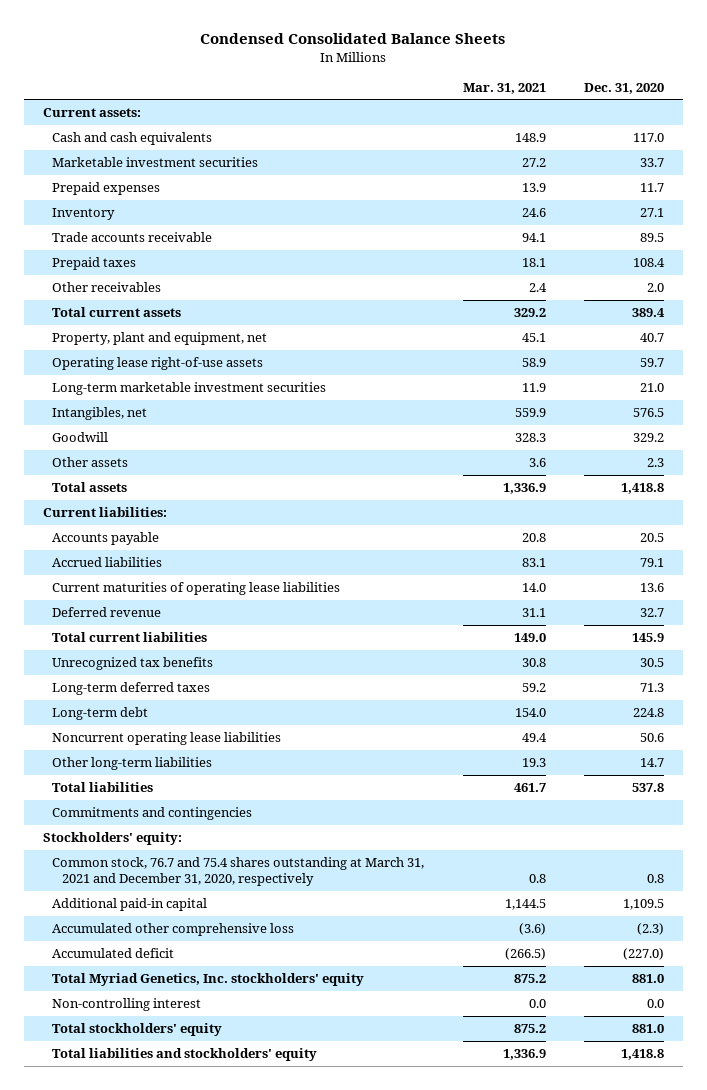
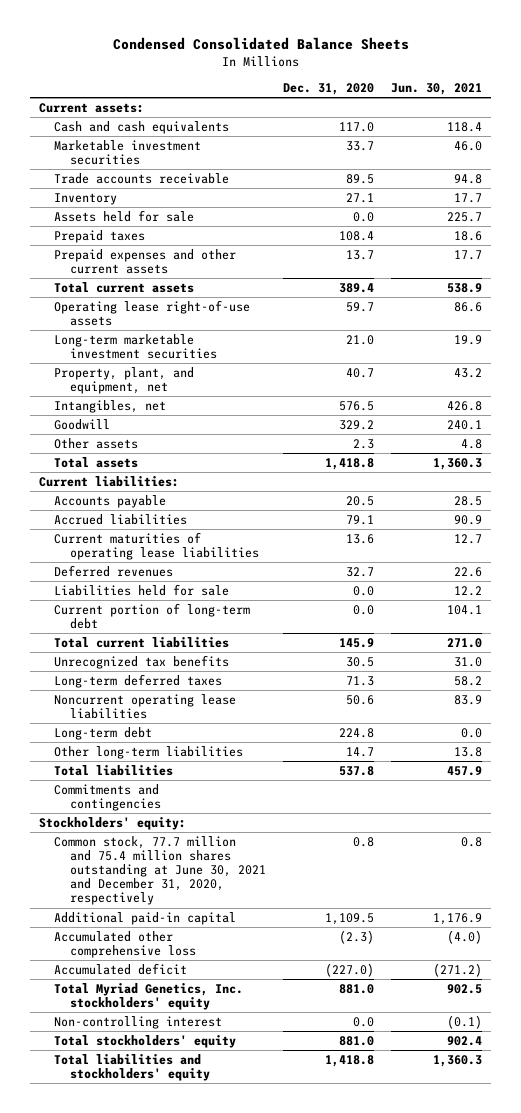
[462,82,546,94] Mar. 31, 2021 -> none
none -> [391,82,483,95] Jun. 30, 2021
[52,182,161,196] Prepaid expenses -> none
[52,208,116,221] Inventory -> [54,192,118,205] Inventory
none -> [54,209,195,222] Assets held for sale
[52,282,162,293] Other receivables -> none
none -> [54,248,237,275] Prepaid expenses and other current assets
[52,332,268,346] Property, plant and equipment, net -> none
none -> [54,366,195,395] Property, plant, and equipment, net
[52,607,162,618] Deferred revenue -> [54,564,174,577] Deferred revenues
none -> [54,583,230,596] Liabilities held for sale
none -> [54,602,251,630] Current portion of long-term debt
[52,707,149,721] Long-term debt -> [54,726,153,740] Long-term debt
[52,857,425,887] Common stock, 76.7 and 75.4 shares outstanding at March 31, 2021 and December 31, 2020, respectively -> [54,835,267,906] Common stock, 77.7 million and 75.4 million shares outstanding at June 30, 2021 and December 31, 2020, respectively

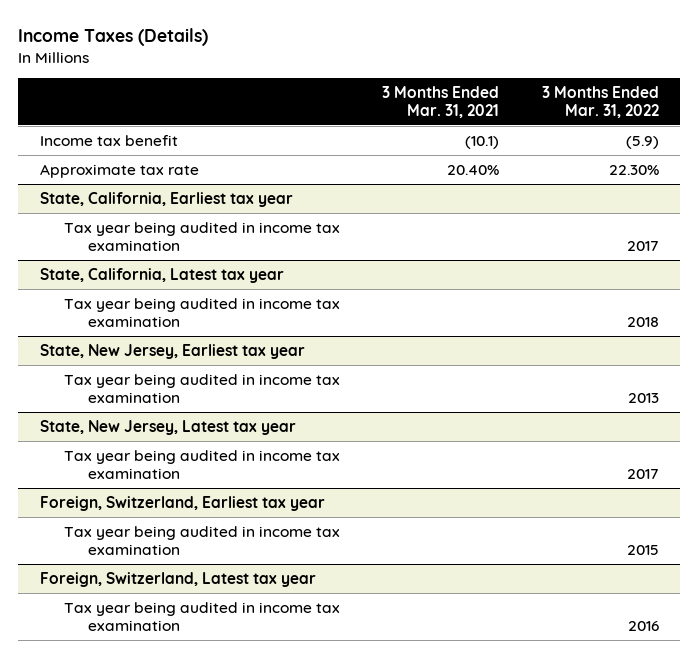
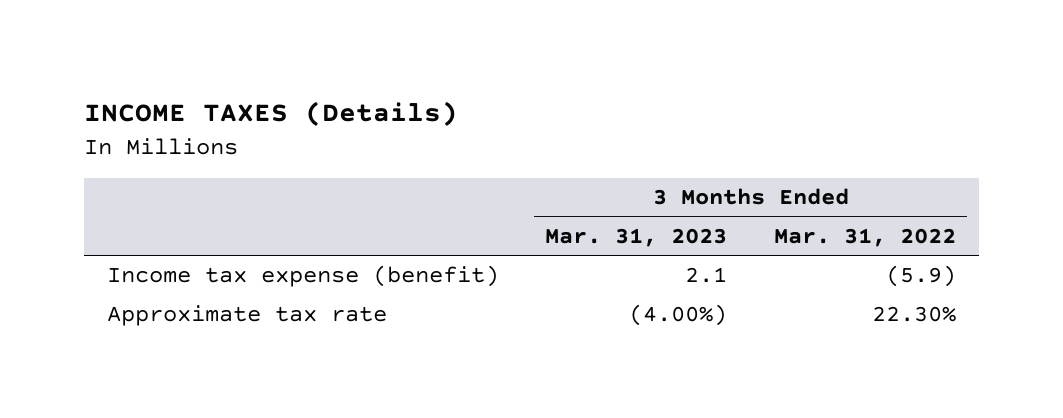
[18,28,209,47] Income Taxes (Details) -> [83,101,458,127] INCOME TAXES (Details)
[382,85,500,119] 3 Months Ended Mar. 31, 2021 -> none
none -> [545,227,728,247] Mar. 31, 2023
[39,134,178,146] Income tax benefit -> [106,265,499,288] Income tax expense (benefit)
[39,191,293,207] State, California, Earliest tax year -> none
[63,221,340,252] Tax year being audited in income tax examination -> none
[39,267,284,283] State, California, Latest tax year -> none
[63,297,340,328] Tax year being audited in income tax examination -> none
[39,343,305,359] State, New Jersey, Earliest tax year -> none
[63,373,340,404] Tax year being audited in income tax examination -> none
[39,419,296,435] State, New Jersey, Latest tax year -> none
[63,449,340,480] Tax year being audited in income tax examination -> none
[39,495,325,511] Foreign, Switzerland, Earliest tax year -> none
[63,525,340,556] Tax year being audited in income tax examination -> none
[39,571,316,587] Foreign, Switzerland, Latest tax year -> none
[63,601,340,632] Tax year being audited in income tax examination -> none

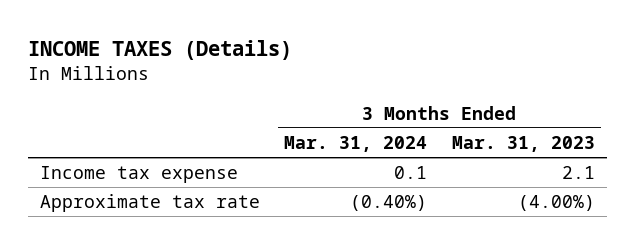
[773,227,956,247] Mar. 31, 2022 -> none
none -> [284,135,428,152] Mar. 31, 2024
[106,265,499,288] Income tax expense (benefit) -> [40,166,239,184] Income tax expense

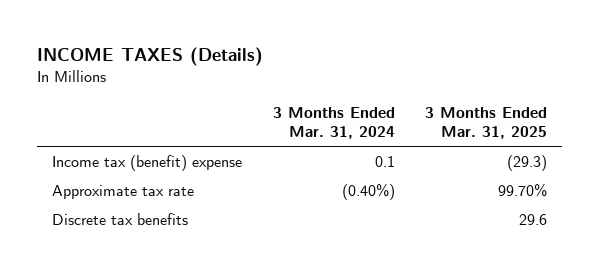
[451,135,595,152] Mar. 31, 2023 -> none
none -> [425,106,548,139] 3 Months Ended Mar. 31, 2025
[40,166,239,184] Income tax expense -> [52,155,243,172] Income tax (benefit) expense
none -> [52,213,189,226] Discrete tax benefits

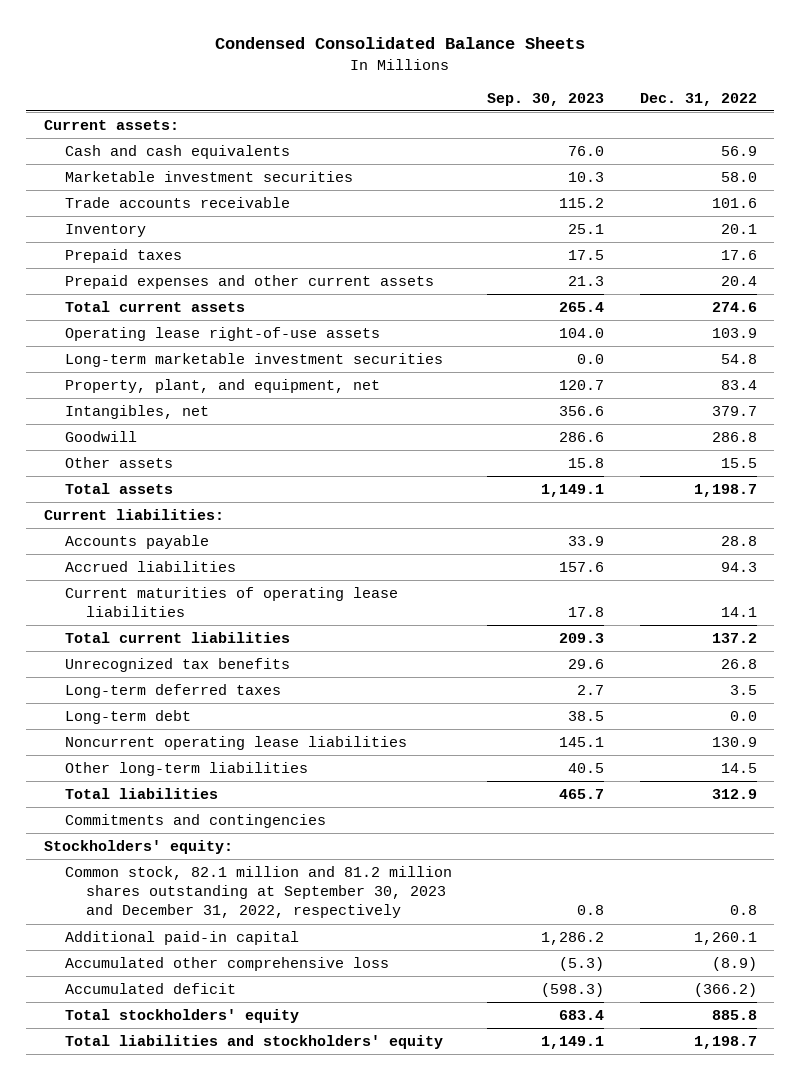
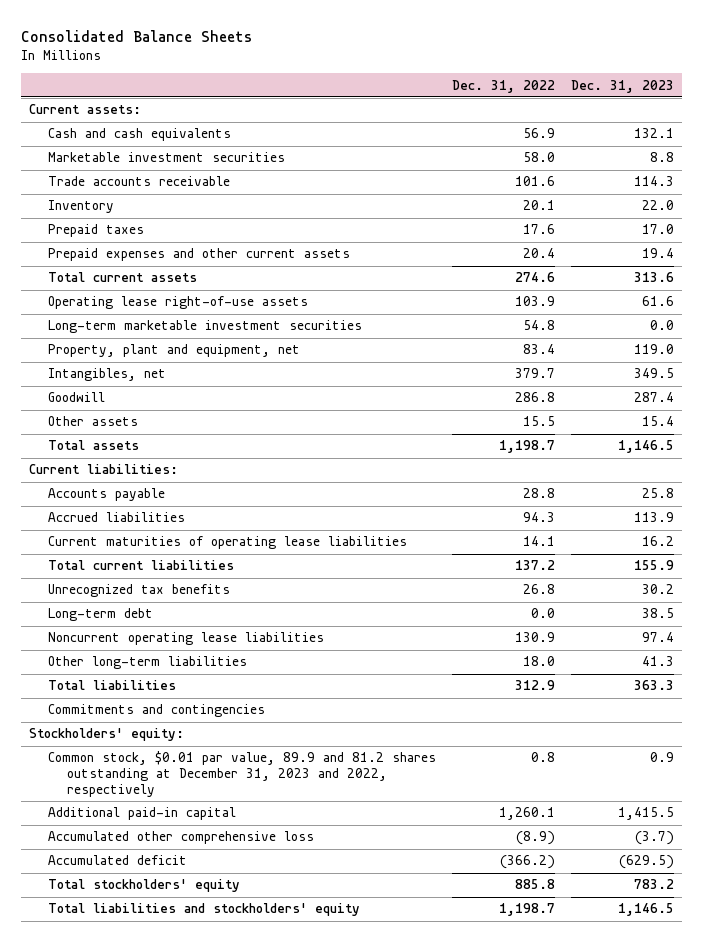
[215,37,586,50] Condensed Consolidated Balance Sheets -> [20,29,252,42] Consolidated Balance Sheets
[487,92,605,106] Sep. 30, 2023 -> none
none -> [571,79,675,93] Dec. 31, 2023
[64,379,380,394] Property, plant, and equipment, net -> [48,344,301,358] Property, plant and equipment, net
[64,684,281,699] Long-term deferred taxes -> none
[720,763,757,774] 14.5 -> [523,656,556,667] 18.0
[64,866,452,919] Common stock, 82.1 million and 81.2 million shares outstanding at September 30, 2023 and December 31, 2022, respectively -> [48,751,437,797] Common stock, $0.01 par value, 89.9 and 81.2 shares outstanding at December 31, 2023 and 2022, respectively

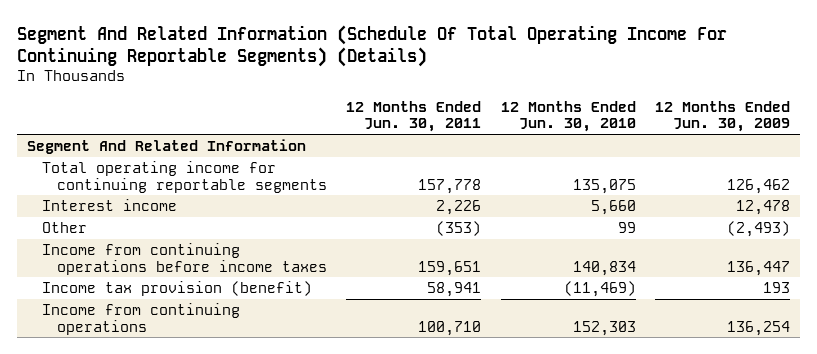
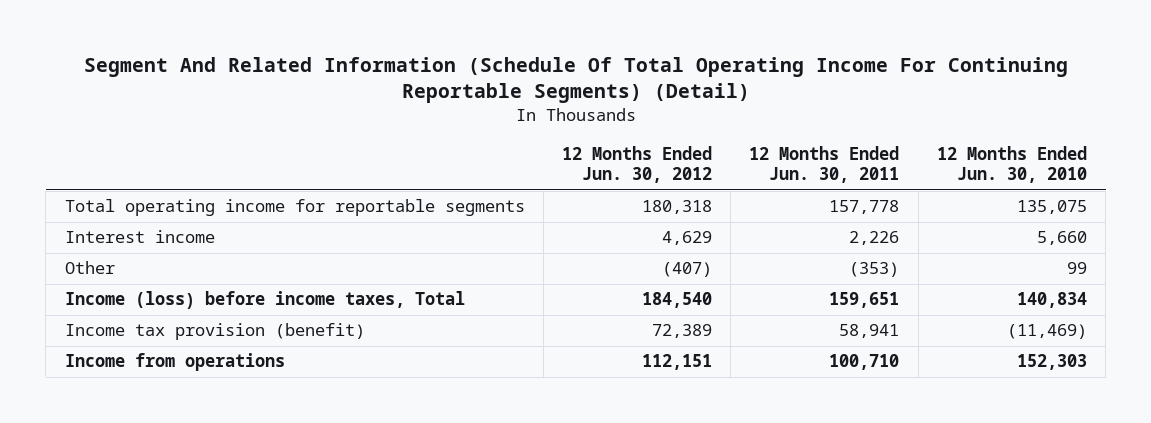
[17,24,728,67] Segment And Related Information (Schedule Of Total Operating Income For Continuing Reportable Segments) (Details) -> [83,57,1068,104] Segment And Related Information (Schedule Of Total Operating Income For Continuing Reportable Segments) (Detail)
[655,100,791,133] 12 Months Ended Jun. 30, 2009 -> none
none -> [561,145,712,184] 12 Months Ended Jun. 30, 2012
[26,138,306,154] Segment And Related Information -> none
[41,160,327,193] Total operating income for continuing reportable segments -> [64,199,525,217] Total operating income for reportable segments
[41,242,327,275] Income from continuing operations before income taxes -> [64,291,465,310] Income (loss) before income taxes, Total
[41,302,240,335] Income from continuing operations -> [64,353,285,372] Income from operations

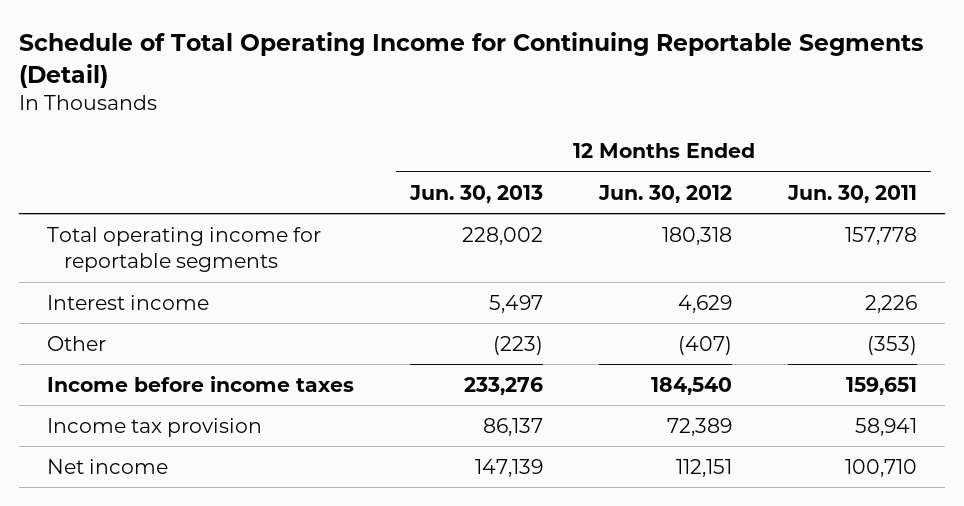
[83,57,1068,104] Segment And Related Information (Schedule Of Total Operating Income For Continuing Reportable Segments) (Detail) -> [18,31,923,88] Schedule of Total Operating Income for Continuing Reportable Segments (Detail)
[936,145,1087,184] 12 Months Ended Jun. 30, 2010 -> none
none -> [409,184,544,203] Jun. 30, 2013
[64,291,465,310] Income (loss) before income taxes, Total -> [47,375,355,392] Income before income taxes
[64,323,365,341] Income tax provision (benefit) -> [47,417,263,437] Income tax provision
[64,353,285,372] Income from operations -> [47,458,169,474] Net income

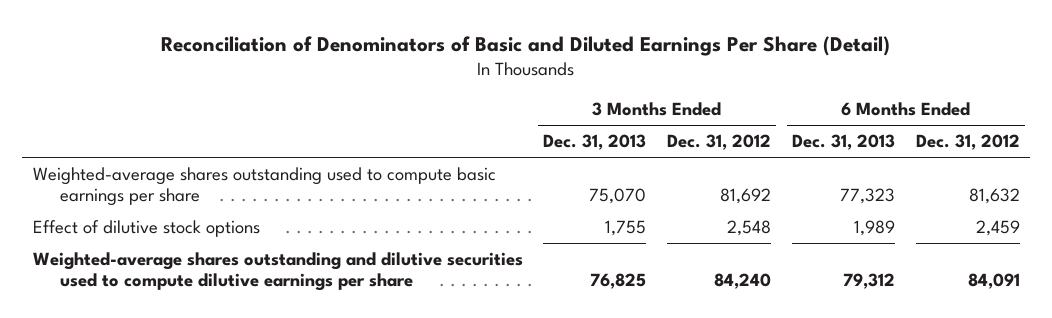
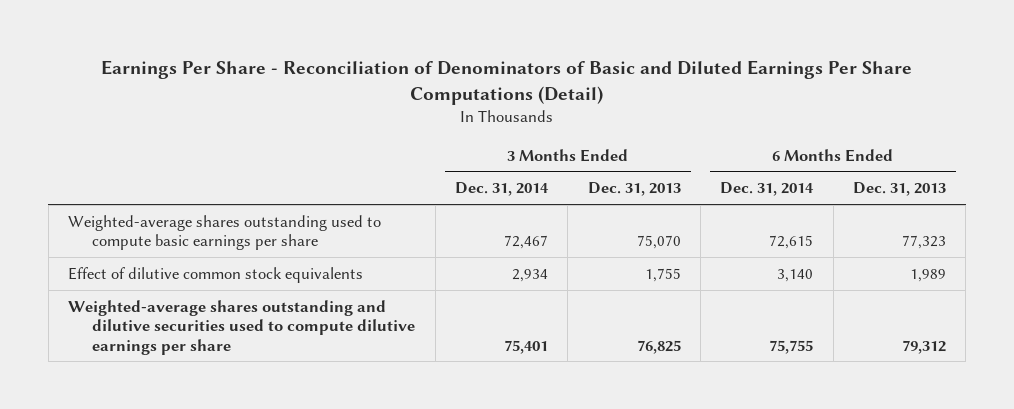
[161,35,891,56] Reconciliation of Denominators of Basic and Diluted Earnings Per Share (Detail) -> [101,60,913,105] Earnings Per Share - Reconciliation of Denominators of Basic and Diluted Earnings Per Share Computations (Detail)
[667,134,772,151] Dec. 31, 2012 -> none
[915,134,1020,151] Dec. 31, 2012 -> none
none -> [454,182,549,197] Dec. 31, 2014
none -> [720,182,815,197] Dec. 31, 2014
[32,219,260,237] Effect of dilutive stock options -> [68,266,364,283] Effect of dilutive common stock equivalents

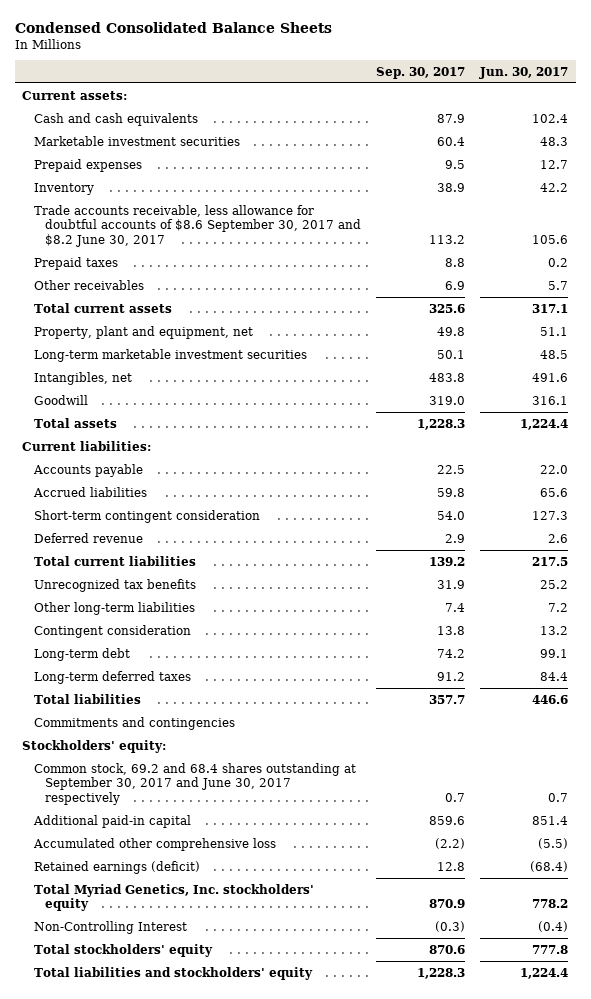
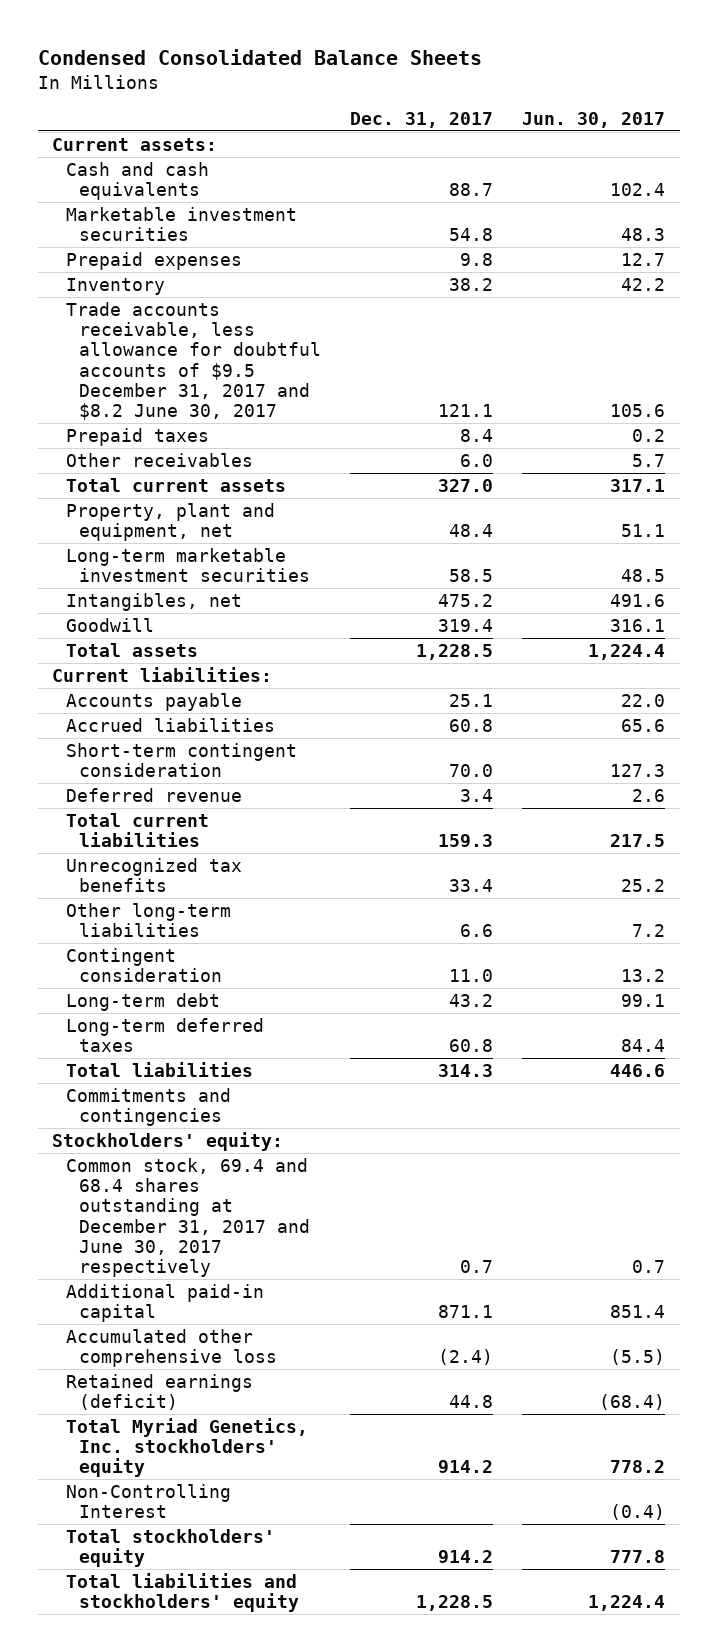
[376,66,466,79] Sep. 30, 2017 -> none
none -> [349,111,493,128] Dec. 31, 2017
[33,204,362,247] Trade accounts receivable, less allowance for doubtful accounts of $8.6 September 30, 2017 and $8.2 June 30, 2017 -> [65,301,321,421] Trade accounts receivable, less allowance for doubtful accounts of $9.5 December 31, 2017 and $8.2 June 30, 2017
[33,762,356,805] Common stock, 69.2 and 68.4 shares outstanding at September 30, 2017 and June 30, 2017 respectively -> [65,1157,310,1278] Common stock, 69.4 and 68.4 shares outstanding at December 31, 2017 and June 30, 2017 respectively

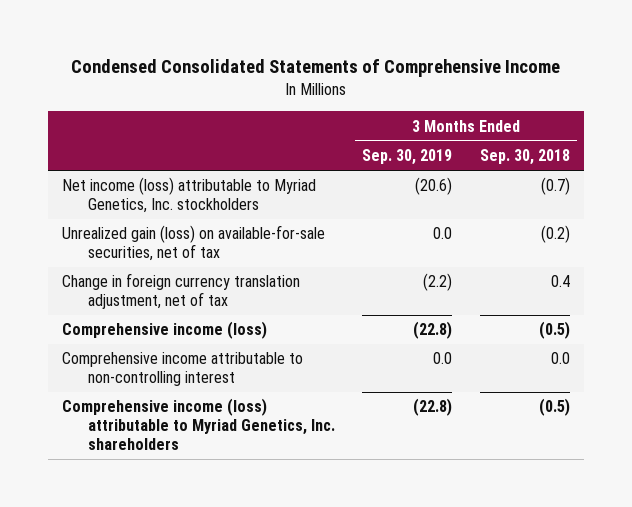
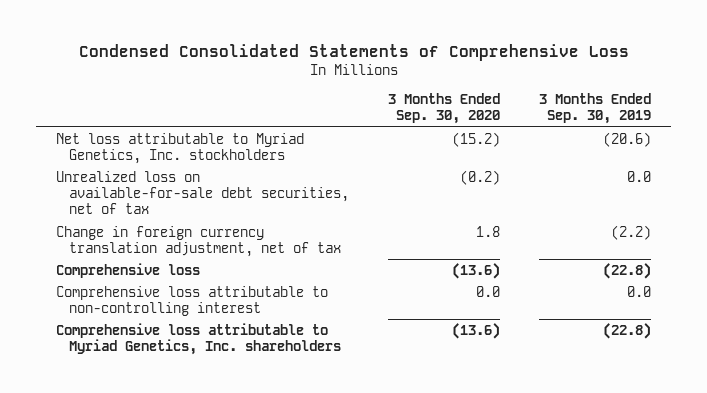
[70,59,560,78] Condensed Consolidated Statements of Comprehensive Income -> [78,43,629,61] Condensed Consolidated Statements of Comprehensive Loss
[479,149,570,166] Sep. 30, 2018 -> none
none -> [388,92,501,125] 3 Months Ended Sep. 30, 2020
[62,177,317,214] Net income (loss) attributable to Myriad Genetics, Inc. stockholders -> [55,132,304,164] Net loss attributable to Myriad Genetics, Inc. stockholders
[62,225,326,262] Unrealized gain (loss) on available-for-sale securities, net of tax -> [55,170,350,215] Unrealized loss on available-for-sale debt securities, net of tax
[62,321,268,340] Comprehensive income (loss) -> [55,262,200,278] Comprehensive loss
[62,352,304,387] Comprehensive income attributable to non-controlling interest -> [55,285,328,316] Comprehensive loss attributable to non-controlling interest
[62,398,335,450] Comprehensive income (loss) attributable to Myriad Genetics, Inc. shareholders -> [55,322,342,355] Comprehensive loss attributable to Myriad Genetics, Inc. shareholders

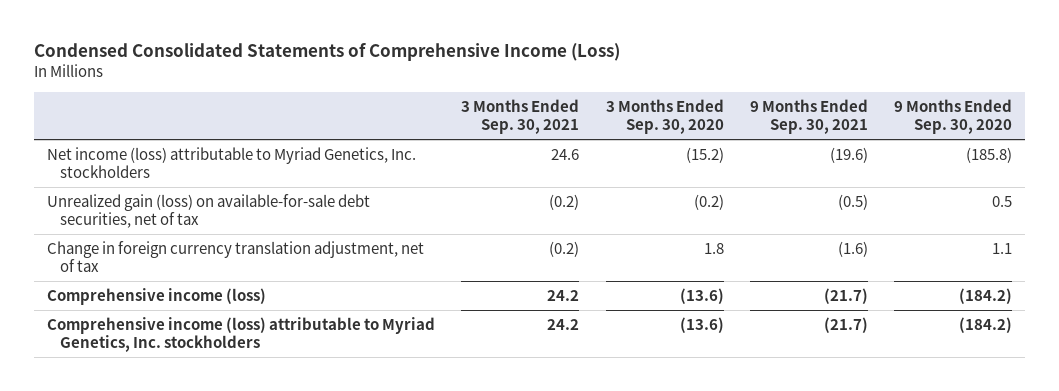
[78,43,629,61] Condensed Consolidated Statements of Comprehensive Loss -> [33,42,620,61] Condensed Consolidated Statements of Comprehensive Income (Loss)
[539,92,652,125] 3 Months Ended Sep. 30, 2019 -> none
none -> [461,98,580,134] 3 Months Ended Sep. 30, 2021
none -> [749,98,868,134] 9 Months Ended Sep. 30, 2021
none -> [893,98,1012,134] 9 Months Ended Sep. 30, 2020
[55,132,304,164] Net loss attributable to Myriad Genetics, Inc. stockholders -> [47,147,417,179] Net income (loss) attributable to Myriad Genetics, Inc. stockholders
[55,170,350,215] Unrealized loss on available-for-sale debt securities, net of tax -> [47,194,371,229] Unrealized gain (loss) on available-for-sale debt securities, net of tax
[55,285,328,316] Comprehensive loss attributable to non-controlling interest -> none
[55,262,200,278] Comprehensive loss -> [47,288,267,306] Comprehensive income (loss)
[55,322,342,355] Comprehensive loss attributable to Myriad Genetics, Inc. shareholders -> [47,317,436,353] Comprehensive income (loss) attributable to Myriad Genetics, Inc. stockholders

